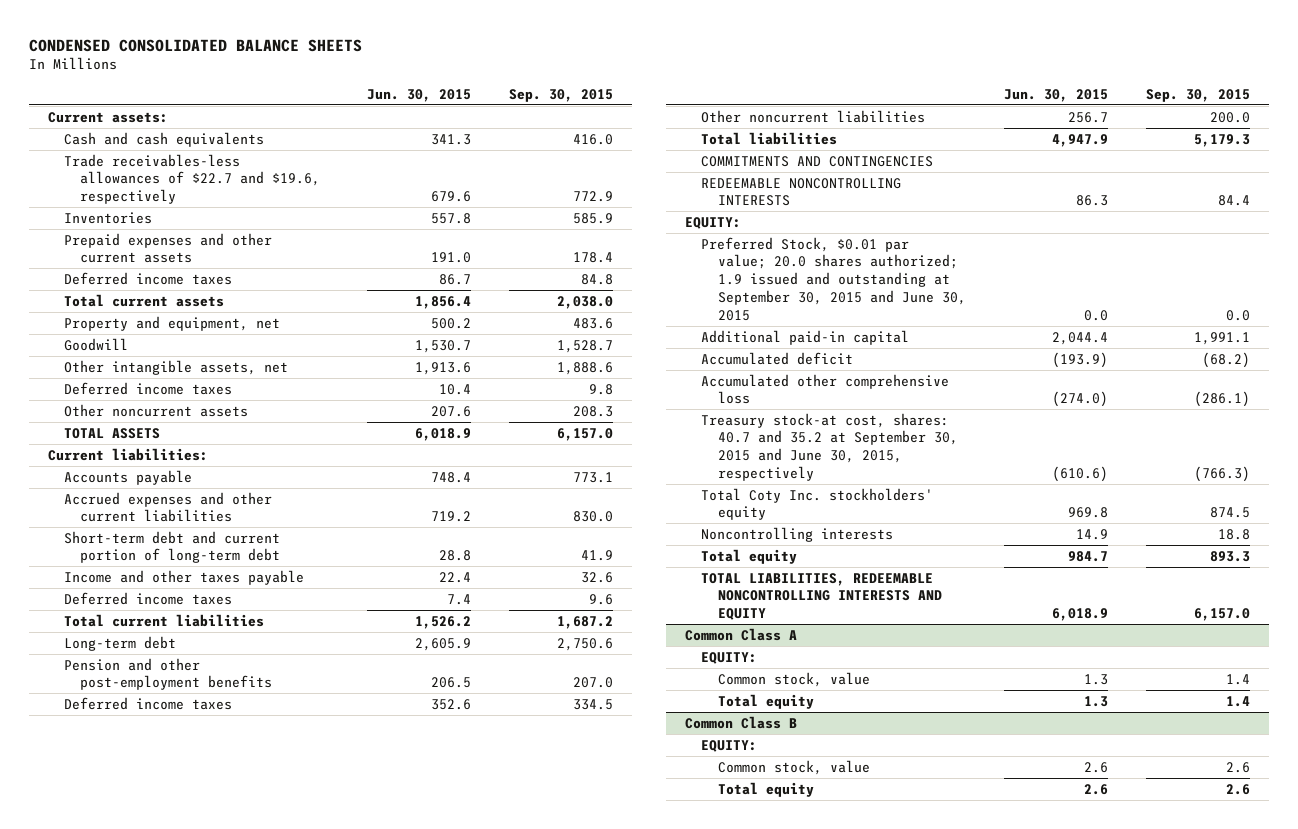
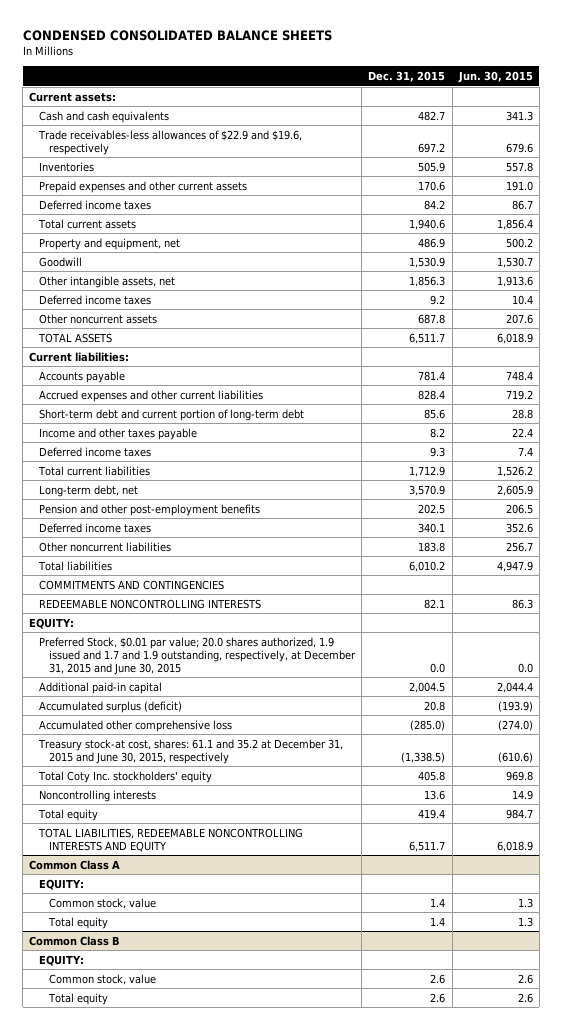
[508,88,613,102] Sep. 30, 2015 -> none
none -> [368,70,446,82] Dec. 31, 2015
[64,153,321,205] Trade receivables-less allowances of $22.7 and $19.6, respectively -> [38,129,303,155] Trade receivables-less allowances of $22.9 and $19.6, respectively
[64,635,177,651] Long-term debt -> [39,484,139,497] Long-term debt, net
[701,236,966,321] Preferred Stock, $0.01 par value; 20.0 shares authorized; 1.9 issued and outstanding at September 30, 2015 and June 30, 2015 -> [39,636,356,675] Preferred Stock, $0.01 par value; 20.0 shares authorized, 1.9 issued and 1.7 and 1.9 outstanding, respectively, at December 31, 2015 and June 30, 2015
[701,351,854,365] Accumulated deficit -> [39,700,183,713] Accumulated surplus (deficit)
[701,412,958,481] Treasury stock-at cost, shares: 40.7 and 35.2 at September 30, 2015 and June 30, 2015, respectively -> [38,738,344,764] Treasury stock-at cost, shares: 61.1 and 35.2 at December 31, 2015 and June 30, 2015, respectively

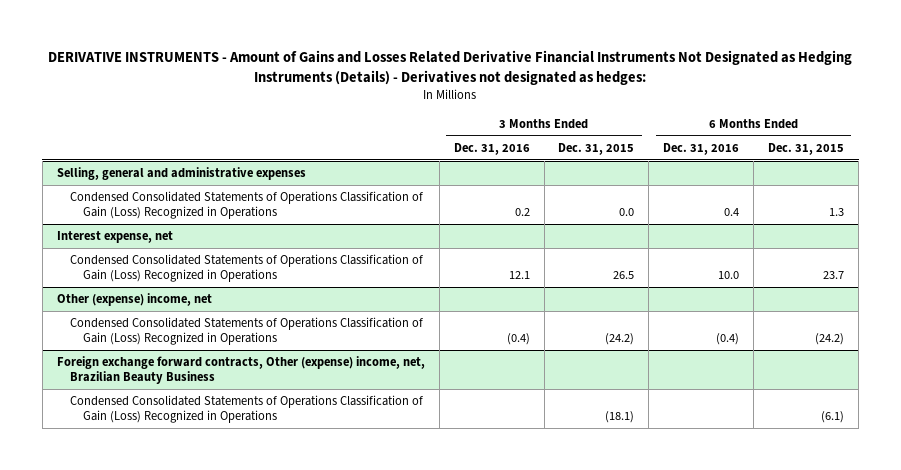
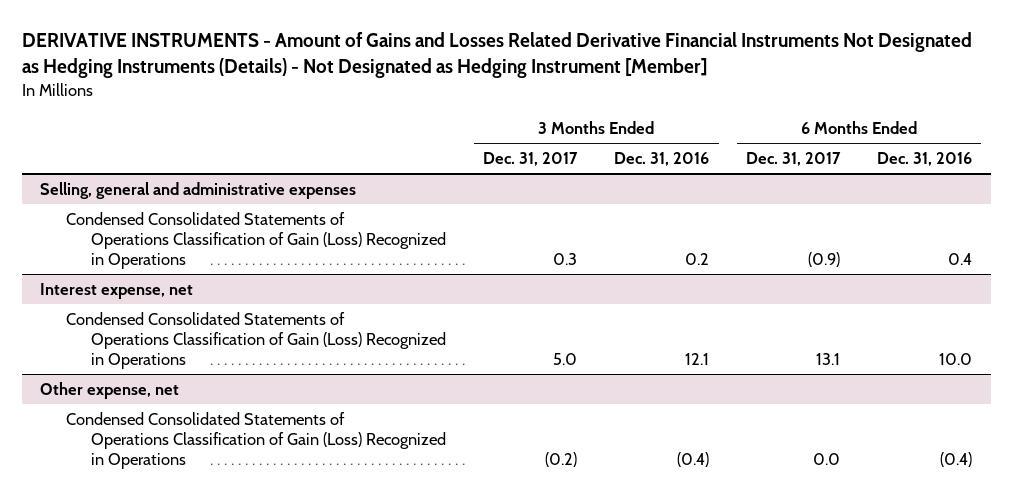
[48,49,853,85] DERIVATIVE INSTRUMENTS - Amount of Gains and Losses Related Derivative Financial Instruments Not Designated as Hedging Instruments (Details) - Derivatives not designated as hedges: -> [21,32,972,79] DERIVATIVE INSTRUMENTS - Amount of Gains and Losses Related Derivative Financial Instruments Not Designated as Hedging Instruments (Details) - Not Designated as Hedging Instrument [Member]
[558,142,635,155] Dec. 31, 2015 -> none
[768,142,845,155] Dec. 31, 2015 -> none
none -> [483,152,579,167] Dec. 31, 2017
none -> [746,152,842,167] Dec. 31, 2017
[56,293,212,307] Other (expense) income, net -> [40,382,180,400] Other expense, net
[56,356,425,385] Foreign exchange forward contracts, Other (expense) income, net, Brazilian Beauty Business -> none
[70,395,424,424] Condensed Consolidated Statements of Operations Classification of Gain (Loss) Recognized in Operations -> none

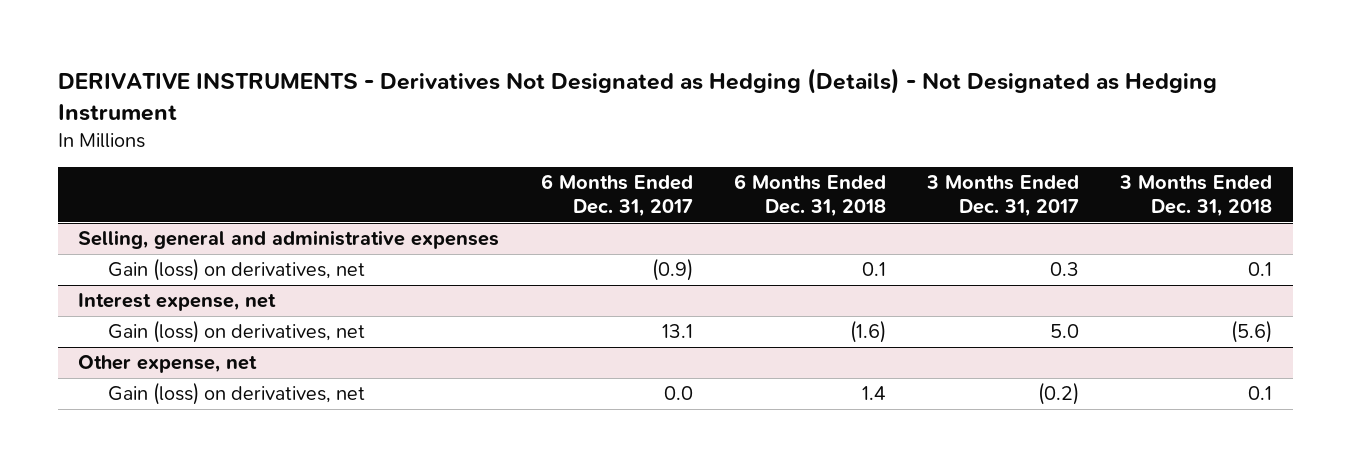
[21,32,972,79] DERIVATIVE INSTRUMENTS - Amount of Gains and Losses Related Derivative Financial Instruments Not Designated as Hedging Instruments (Details) - Not Designated as Hedging Instrument [Member] -> [57,67,1217,121] DERIVATIVE INSTRUMENTS - Derivatives Not Designated as Hedging (Details) - Not Designated as Hedging Instrument
[614,152,710,167] Dec. 31, 2016 -> none
[877,152,973,167] Dec. 31, 2016 -> none
none -> [733,173,886,218] 6 Months Ended Dec. 31, 2018
none -> [1119,174,1273,218] 3 Months Ended Dec. 31, 2018
[65,212,447,269] Condensed Consolidated Statements of Operations Classification of Gain (Loss) Recognized in Operations -> [108,258,366,282] Gain (loss) on derivatives, net
[65,312,447,369] Condensed Consolidated Statements of Operations Classification of Gain (Loss) Recognized in Operations -> [108,320,366,344] Gain (loss) on derivatives, net
[65,412,447,469] Condensed Consolidated Statements of Operations Classification of Gain (Loss) Recognized in Operations -> [108,382,366,406] Gain (loss) on derivatives, net

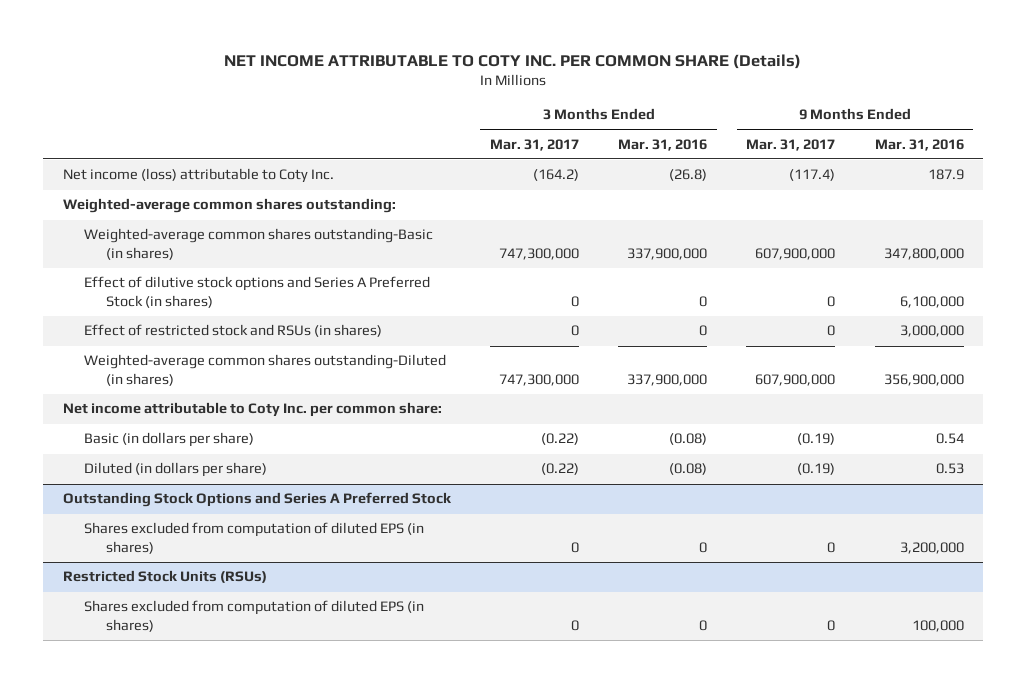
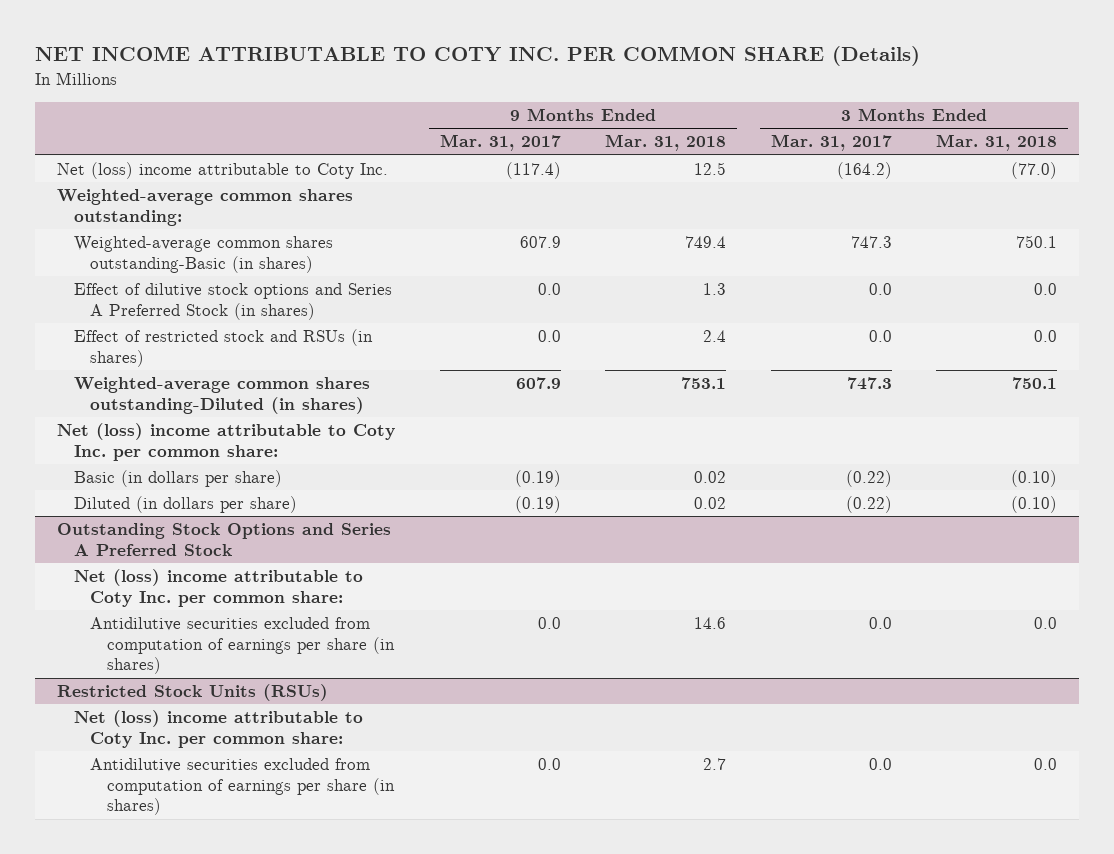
[618,138,708,151] Mar. 31, 2016 -> none
[874,138,964,151] Mar. 31, 2016 -> none
none -> [605,134,727,152] Mar. 31, 2018
none -> [936,134,1058,152] Mar. 31, 2018
[62,168,334,184] Net income (loss) attributable to Coty Inc. -> [57,162,389,180] Net (loss) income attributable to Coty Inc.
[499,247,580,260] 747,300,000 -> [850,236,892,249] 747.3
[755,247,836,260] 607,900,000 -> [519,236,561,249] 607.9
[571,295,580,307] 0 -> [868,283,892,296] 0.0
[827,295,836,307] 0 -> [537,283,561,296] 0.0
[571,325,580,337] 0 -> [868,330,892,343] 0.0
[827,325,836,337] 0 -> [537,330,561,343] 0.0
[499,373,580,386] 747,300,000 -> [846,377,892,391] 747.3
[755,373,836,386] 607,900,000 -> [515,377,561,390] 607.9
[62,402,442,418] Net income attributable to Coty Inc. per common share: -> [57,423,396,461] Net (loss) income attributable to Coty Inc. per common share:
none -> [73,569,363,607] Net (loss) income attributable to Coty Inc. per common share:
[84,522,425,554] Shares excluded from computation of diluted EPS (in shares) -> [90,617,395,675] Antidilutive securities excluded from computation of earnings per share (in shares)
[571,541,580,553] 0 -> [868,617,892,630] 0.0
[827,541,836,553] 0 -> [537,617,561,630] 0.0
none -> [73,710,363,748] Net (loss) income attributable to Coty Inc. per common share:
[84,600,425,632] Shares excluded from computation of diluted EPS (in shares) -> [90,758,395,816] Antidilutive securities excluded from computation of earnings per share (in shares)
[571,619,580,631] 0 -> [868,758,892,771] 0.0
[827,619,836,631] 0 -> [537,758,561,771] 0.0

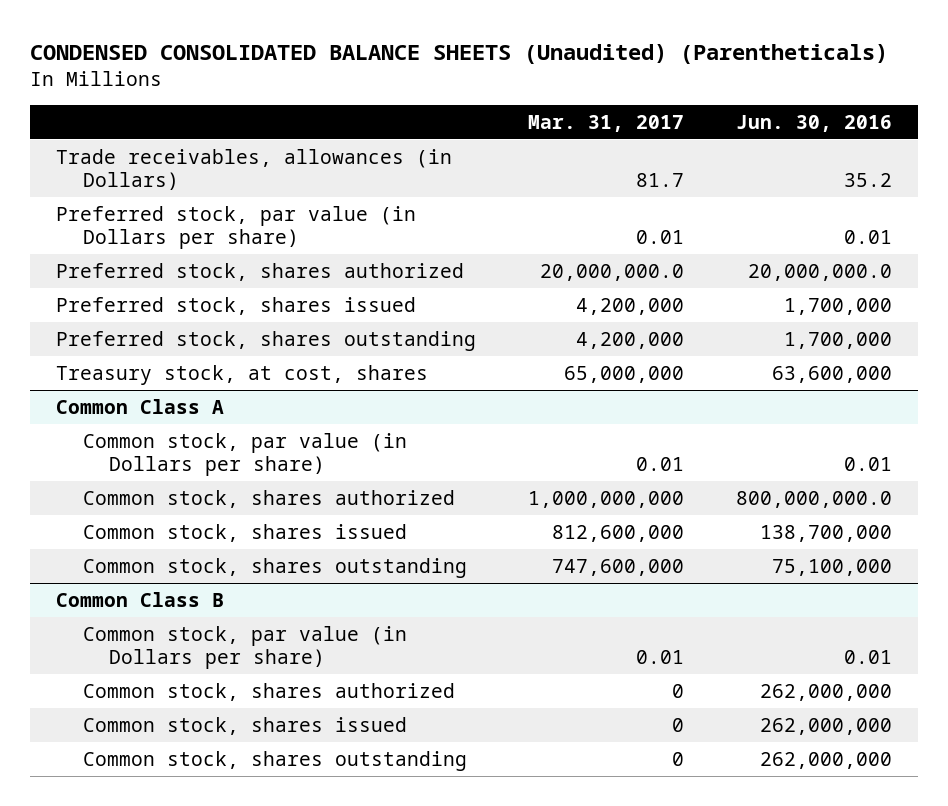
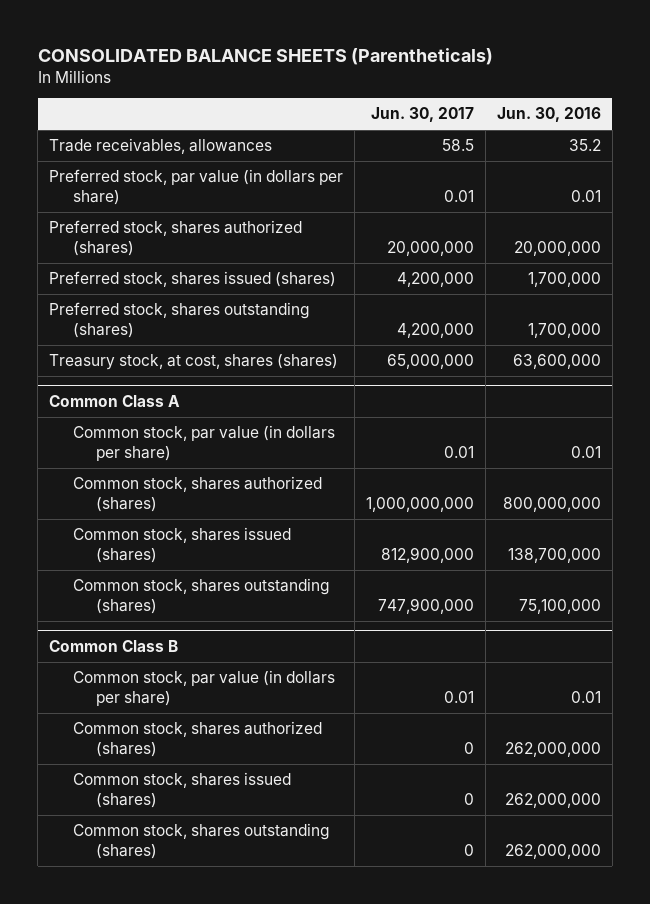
[29,43,888,64] CONDENSED CONSOLIDATED BALANCE SHEETS (Unaudited) (Parentheticals) -> [37,47,493,65] CONSOLIDATED BALANCE SHEETS (Parentheticals)
[527,114,684,132] Mar. 31, 2017 -> none
none -> [370,107,474,123] Jun. 30, 2017
[55,148,452,190] Trade receivables, allowances (in Dollars) -> [49,138,273,155] Trade receivables, allowances
[55,205,416,249] Preferred stock, par value (in Dollars per share) -> [49,169,344,205] Preferred stock, par value (in dollars per share)
[55,262,464,281] Preferred stock, shares authorized -> [49,220,303,256] Preferred stock, shares authorized (shares)
[747,263,892,281] 20,000,000.0 -> [513,240,601,256] 20,000,000
[55,296,416,315] Preferred stock, shares issued -> [49,271,337,288] Preferred stock, shares issued (shares)
[55,330,476,351] Preferred stock, shares outstanding -> [49,302,311,338] Preferred stock, shares outstanding (shares)
[55,364,428,385] Treasury stock, at cost, shares -> [49,354,339,371] Treasury stock, at cost, shares (shares)
[82,432,407,476] Common stock, par value (in Dollars per share) -> [72,425,335,461] Common stock, par value (in dollars per share)
[82,489,455,508] Common stock, shares authorized -> [72,476,322,512] Common stock, shares authorized (shares)
[735,490,892,508] 800,000,000.0 -> [502,496,601,512] 800,000,000
[82,523,407,542] Common stock, shares issued -> [72,527,291,563] Common stock, shares issued (shares)
[82,557,467,578] Common stock, shares outstanding -> [72,578,330,614] Common stock, shares outstanding (shares)
[82,625,407,669] Common stock, par value (in Dollars per share) -> [72,670,335,706] Common stock, par value (in dollars per share)
[82,682,455,701] Common stock, shares authorized -> [72,721,322,757] Common stock, shares authorized (shares)
[82,716,407,735] Common stock, shares issued -> [72,772,291,808] Common stock, shares issued (shares)
[82,750,467,771] Common stock, shares outstanding -> [72,823,330,859] Common stock, shares outstanding (shares)

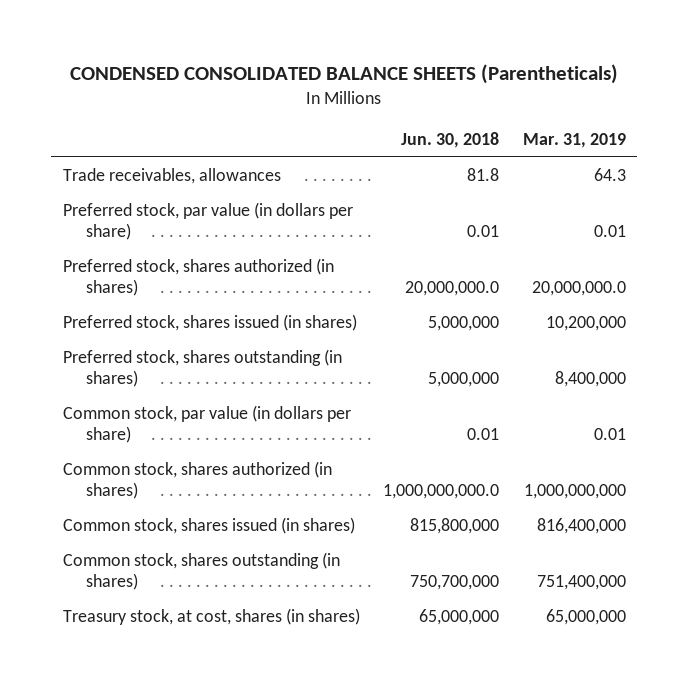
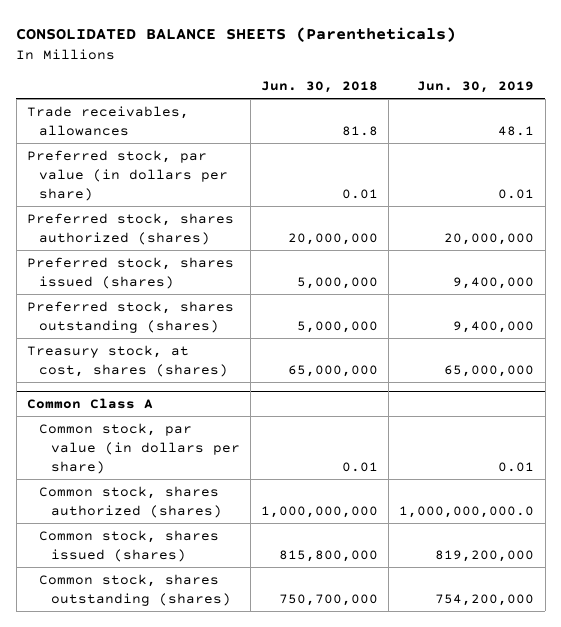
[70,63,619,84] CONDENSED CONSOLIDATED BALANCE SHEETS (Parentheticals) -> [16,27,457,43] CONSOLIDATED BALANCE SHEETS (Parentheticals)
[522,133,626,149] Mar. 31, 2019 -> none
none -> [417,81,535,94] Jun. 30, 2019
[63,258,335,297] Preferred stock, shares authorized (in shares) -> [26,212,234,245] Preferred stock, shares authorized (shares)
[405,281,500,297] 20,000,000.0 -> [288,232,379,245] 20,000,000
[63,314,358,332] Preferred stock, shares issued (in shares) -> [26,256,234,289] Preferred stock, shares issued (shares)
[63,349,343,388] Preferred stock, shares outstanding (in shares) -> [26,300,234,333] Preferred stock, shares outstanding (shares)
none -> [26,344,228,377] Treasury stock, at cost, shares (shares)
none -> [26,398,153,410] Common Class A
[63,608,361,626] Treasury stock, at cost, shares (in shares) -> none
[63,461,333,500] Common stock, shares authorized (in shares) -> [38,485,222,518] Common stock, shares authorized (shares)
[383,484,500,500] 1,000,000,000.0 -> [261,505,379,518] 1,000,000,000
[63,517,356,535] Common stock, shares issued (in shares) -> [38,529,219,562] Common stock, shares issued (shares)
[63,552,341,591] Common stock, shares outstanding (in shares) -> [38,573,231,606] Common stock, shares outstanding (shares)

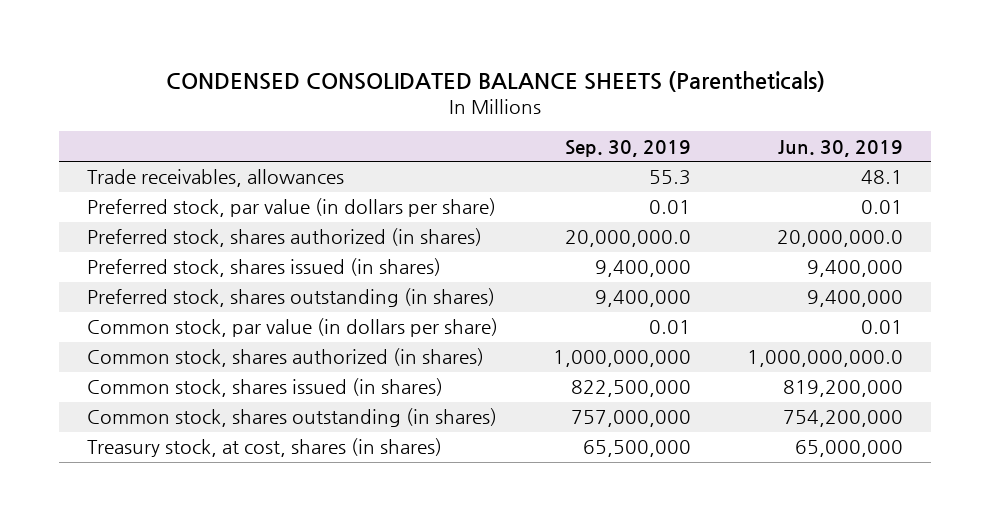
[16,27,457,43] CONSOLIDATED BALANCE SHEETS (Parentheticals) -> [165,70,825,92] CONDENSED CONSOLIDATED BALANCE SHEETS (Parentheticals)
[261,81,379,94] Jun. 30, 2018 -> none
none -> [565,139,692,157] Sep. 30, 2019
[26,344,228,377] Treasury stock, at cost, shares (shares) -> none
[26,398,153,410] Common Class A -> none
[26,212,234,245] Preferred stock, shares authorized (shares) -> [86,228,482,248] Preferred stock, shares authorized (in shares)
[444,232,535,245] 20,000,000 -> [777,230,904,248] 20,000,000.0
[26,256,234,289] Preferred stock, shares issued (shares) -> [86,258,441,278] Preferred stock, shares issued (in shares)
[26,300,234,333] Preferred stock, shares outstanding (shares) -> [86,288,495,308] Preferred stock, shares outstanding (in shares)
[38,485,222,518] Common stock, shares authorized (shares) -> [86,348,484,368] Common stock, shares authorized (in shares)
[38,529,219,562] Common stock, shares issued (shares) -> [86,378,443,398] Common stock, shares issued (in shares)
[38,573,231,606] Common stock, shares outstanding (shares) -> [86,408,497,428] Common stock, shares outstanding (in shares)
none -> [86,438,442,458] Treasury stock, at cost, shares (in shares)

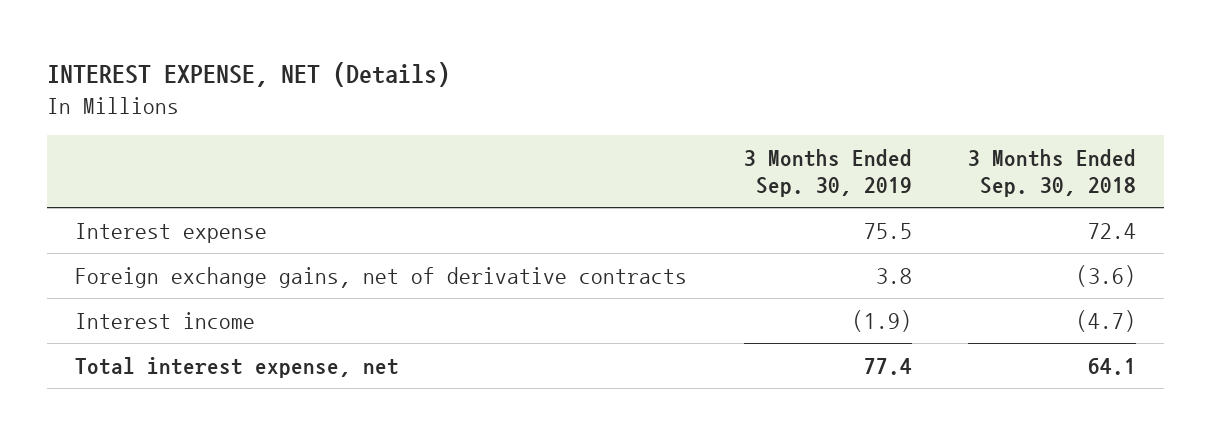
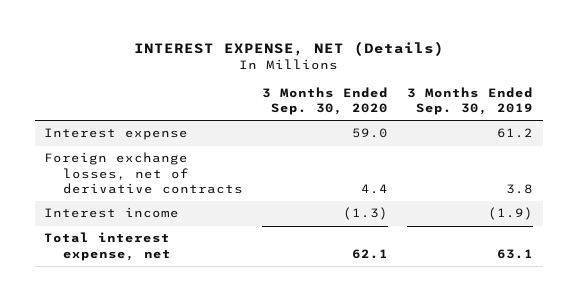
[967,149,1136,197] 3 Months Ended Sep. 30, 2018 -> none
none -> [262,86,389,115] 3 Months Ended Sep. 30, 2020
[863,222,912,239] 75.5 -> [497,128,534,139] 61.2
[75,266,688,288] Foreign exchange gains, net of derivative contracts -> [44,152,243,194] Foreign exchange losses, net of derivative contracts
[863,357,912,375] 77.4 -> [497,248,534,259] 63.1

